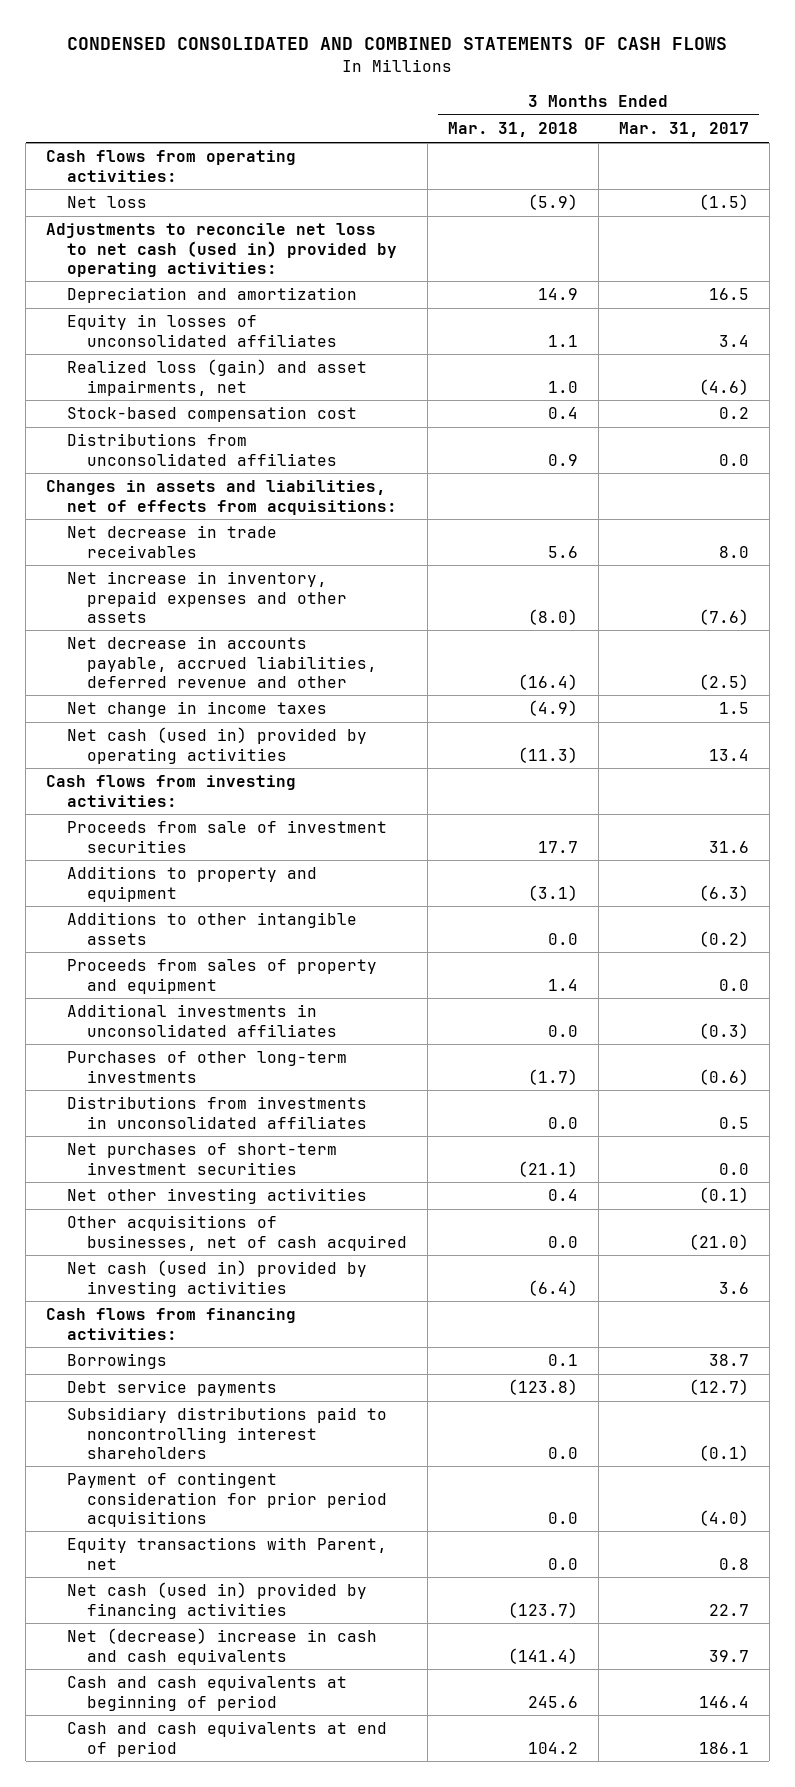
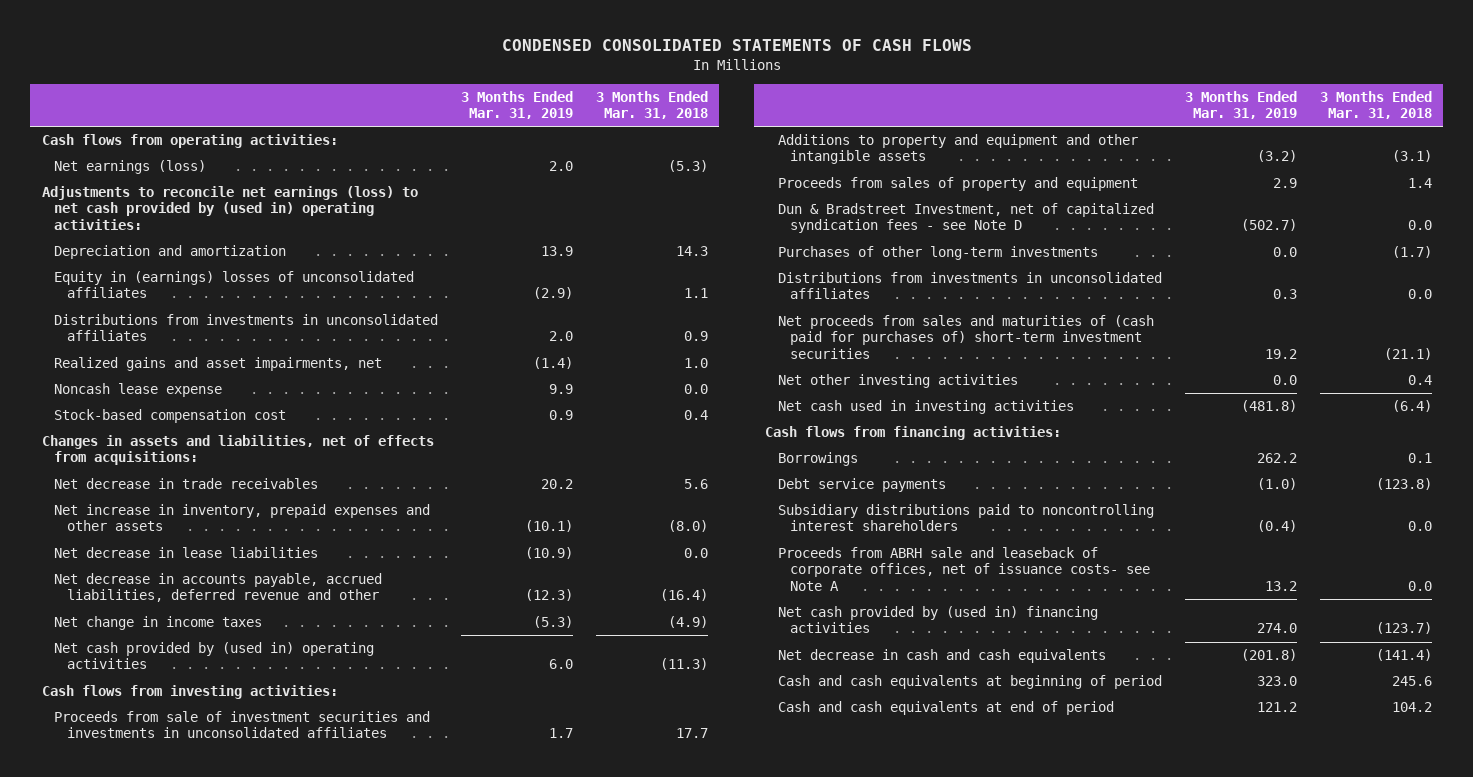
[67,37,728,51] CONDENSED CONSOLIDATED AND COMBINED STATEMENTS OF CASH FLOWS -> [501,39,972,52] CONDENSED CONSOLIDATED STATEMENTS OF CASH FLOWS
[618,122,749,138] Mar. 31, 2017 -> none
none -> [461,90,574,120] 3 Months Ended Mar. 31, 2019
[66,196,147,209] Net loss -> [54,160,207,175] Net earnings (loss)
[528,194,579,211] (5.9) -> [668,160,709,173] (5.3)
[46,223,397,277] Adjustments to reconcile net loss to net cash (used in) provided by operating activities: -> [41,186,418,230] Adjustments to reconcile net earnings (loss) to net cash provided by (used in) operating activities:
[538,288,579,301] 14.9 -> [676,246,709,257] 14.3
[66,314,338,347] Equity in losses of unconsolidated affiliates -> [54,271,415,299] Equity in (earnings) losses of unconsolidated affiliates
none -> [54,314,439,342] Distributions from investments in unconsolidated affiliates
[66,359,367,396] Realized loss (gain) and asset impairments, net -> [54,357,383,372] Realized gains and asset impairments, net
none -> [54,383,223,398] Noncash lease expense
[66,433,338,466] Distributions from unconsolidated affiliates -> none
none -> [54,547,319,559] Net decrease in lease liabilities
[66,727,367,764] Net cash (used in) provided by operating activities -> [54,642,375,670] Net cash provided by (used in) operating activities
[66,912,357,945] Additions to other intangible assets -> none
[66,820,387,853] Proceeds from sale of investment securities -> [54,711,431,739] Proceeds from sale of investment securities and investments in unconsolidated affiliates
[66,866,317,902] Additions to property and equipment -> [777,134,1138,165] Additions to property and equipment and other intangible assets
[66,1004,338,1037] Additional investments in unconsolidated affiliates -> [777,203,1154,234] Dun & Bradstreet Investment, net of capitalized syndication fees - see Note D
[66,1143,337,1175] Net purchases of short-term investment securities -> [777,315,1154,359] Net proceeds from sales and maturities of (cash paid for purchases of) short-term investment securities
[66,1215,408,1251] Other acquisitions of businesses, net of cash acquired -> none
[66,1260,367,1297] Net cash (used in) provided by investing activities -> [777,400,1074,415] Net cash used in investing activities
[66,1472,388,1527] Payment of contingent consideration for prior period acquisitions -> none
[66,1537,387,1570] Equity transactions with Parent, net -> none
none -> [777,547,1151,591] Proceeds from ABRH sale and leaseback of corporate offices, net of issuance costs- see Note A
[66,1582,367,1619] Net cash (used in) provided by financing activities -> [777,606,1098,634] Net cash provided by (used in) financing activities
[66,1628,377,1665] Net (decrease) increase in cash and cash equivalents -> [777,649,1106,664] Net decrease in cash and cash equivalents

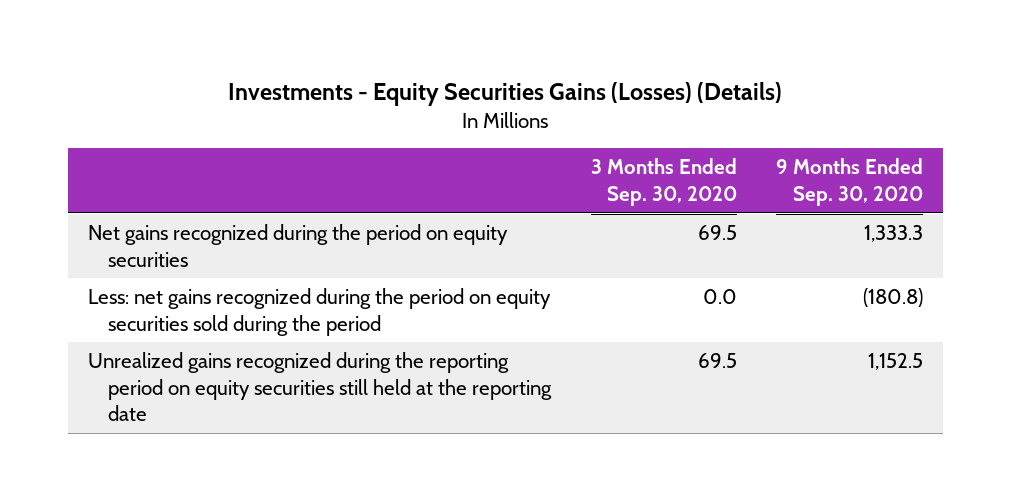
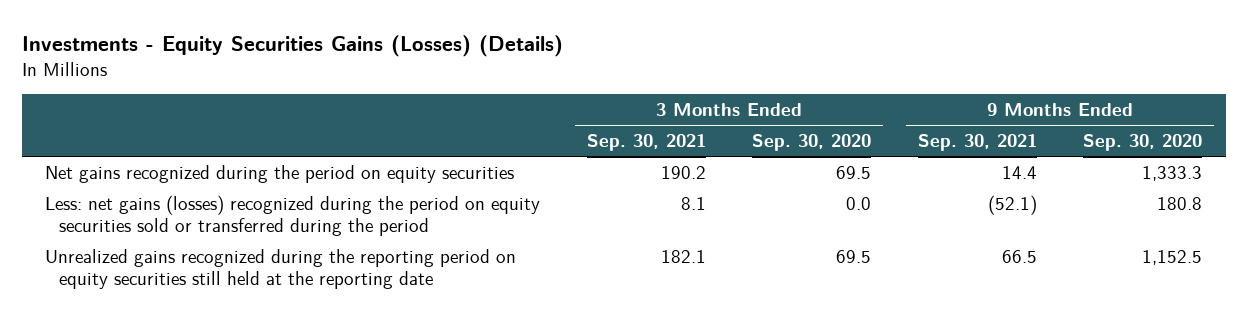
none -> [586,134,706,152] Sep. 30, 2021
none -> [917,134,1037,152] Sep. 30, 2021
[87,288,551,336] Less: net gains recognized during the period on equity securities sold during the period -> [45,195,541,236] Less: net gains (losses) recognized during the period on equity securities sold or transferred during the period
[863,288,924,308] (180.8) -> [1157,197,1203,211] 180.8

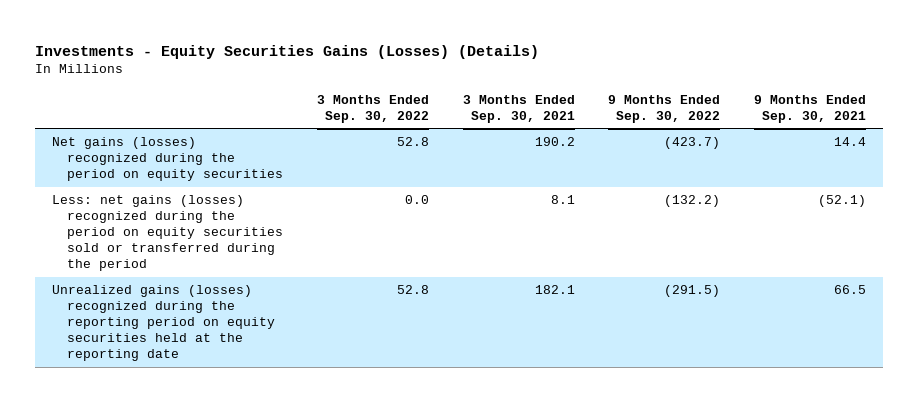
[752,134,872,152] Sep. 30, 2020 -> none
[1083,134,1203,152] Sep. 30, 2020 -> none
none -> [317,94,430,123] 3 Months Ended Sep. 30, 2022
none -> [608,94,721,123] 9 Months Ended Sep. 30, 2022
[45,165,515,184] Net gains recognized during the period on equity securities -> [51,137,284,182] Net gains (losses) recognized during the period on equity securities
[45,249,517,289] Unrealized gains recognized during the reporting period on equity securities still held at the reporting date -> [51,285,276,362] Unrealized gains (losses) recognized during the reporting period on equity securities held at the reporting date

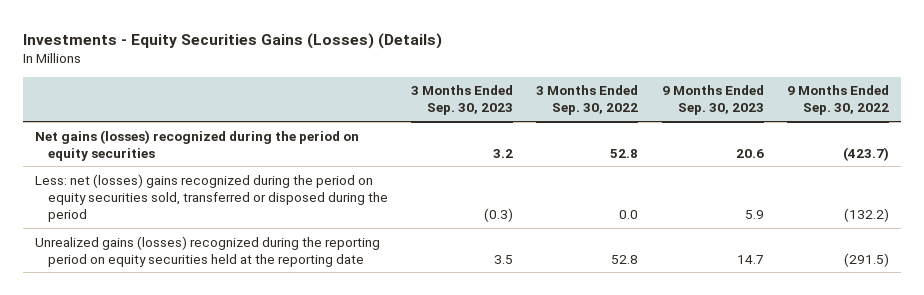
[462,94,575,123] 3 Months Ended Sep. 30, 2021 -> none
[753,94,866,123] 9 Months Ended Sep. 30, 2021 -> none
none -> [410,85,513,116] 3 Months Ended Sep. 30, 2023
none -> [661,85,764,116] 9 Months Ended Sep. 30, 2023
[51,195,284,272] Less: net gains (losses) recognized during the period on equity securities sold or transferred during the period -> [35,173,388,222] Less: net (losses) gains recognized during the period on equity securities sold, transferred or disposed during the period

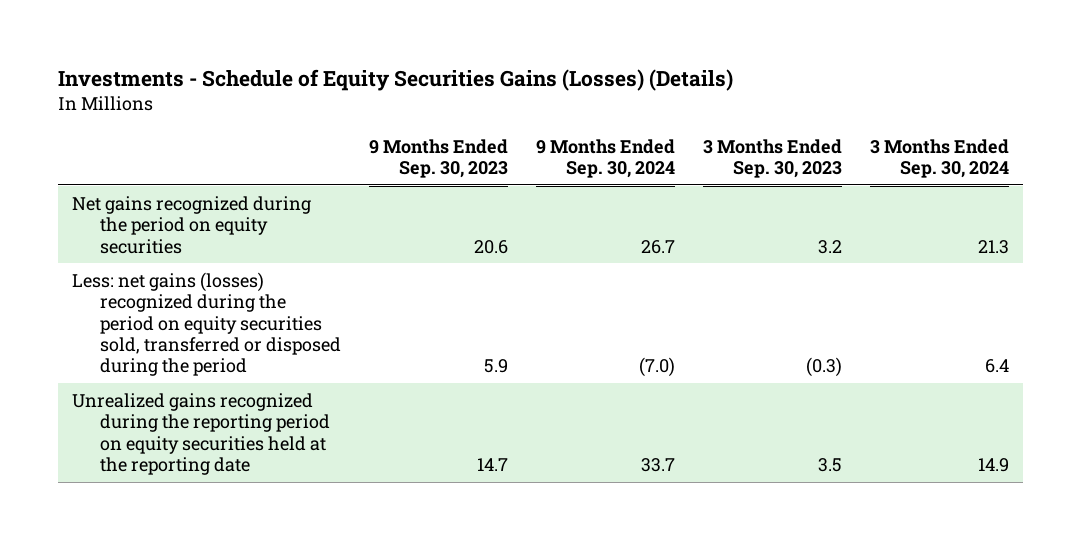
[23,32,443,49] Investments - Equity Securities Gains (Losses) (Details) -> [57,68,733,91] Investments - Schedule of Equity Securities Gains (Losses) (Details)
[536,85,639,116] 3 Months Ended Sep. 30, 2022 -> none
[787,85,890,116] 9 Months Ended Sep. 30, 2022 -> none
none -> [536,138,676,178] 9 Months Ended Sep. 30, 2024
none -> [870,138,1010,178] 3 Months Ended Sep. 30, 2024
[35,129,360,161] Net gains (losses) recognized during the period on equity securities -> [71,195,311,254] Net gains recognized during the period on equity securities
[35,173,388,222] Less: net (losses) gains recognized during the period on equity securities sold, transferred or disposed during the period -> [71,271,342,377] Less: net gains (losses) recognized during the period on equity securities sold, transferred or disposed during the period
[35,235,381,267] Unrealized gains (losses) recognized during the reporting period on equity securities held at the reporting date -> [71,392,331,475] Unrealized gains recognized during the reporting period on equity securities held at the reporting date

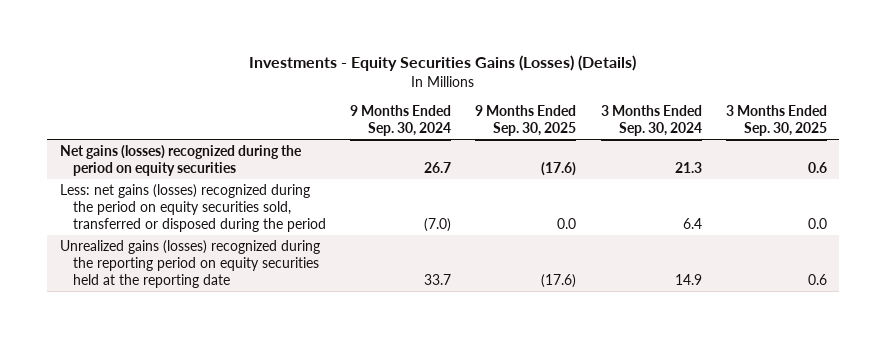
[57,68,733,91] Investments - Schedule of Equity Securities Gains (Losses) (Details) -> [249,55,637,72] Investments - Equity Securities Gains (Losses) (Details)
[369,138,509,178] 9 Months Ended Sep. 30, 2023 -> none
[703,138,843,178] 3 Months Ended Sep. 30, 2023 -> none
none -> [475,105,577,137] 9 Months Ended Sep. 30, 2025
none -> [726,105,828,137] 3 Months Ended Sep. 30, 2025
[71,195,311,254] Net gains recognized during the period on equity securities -> [59,144,302,177] Net gains (losses) recognized during the period on equity securities
[71,392,331,475] Unrealized gains recognized during the reporting period on equity securities held at the reporting date -> [59,239,320,289] Unrealized gains (losses) recognized during the reporting period on equity securities held at the reporting date

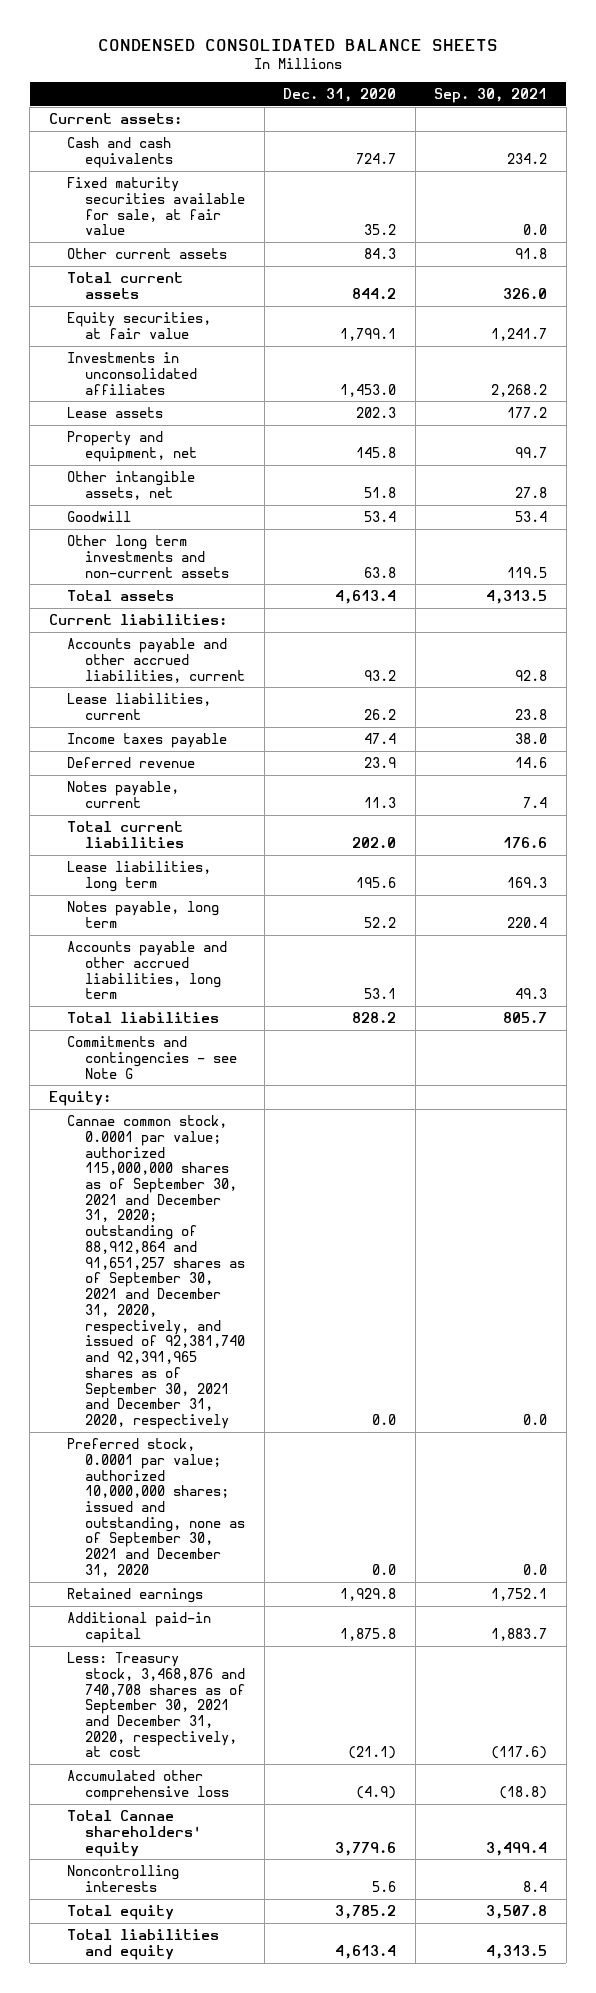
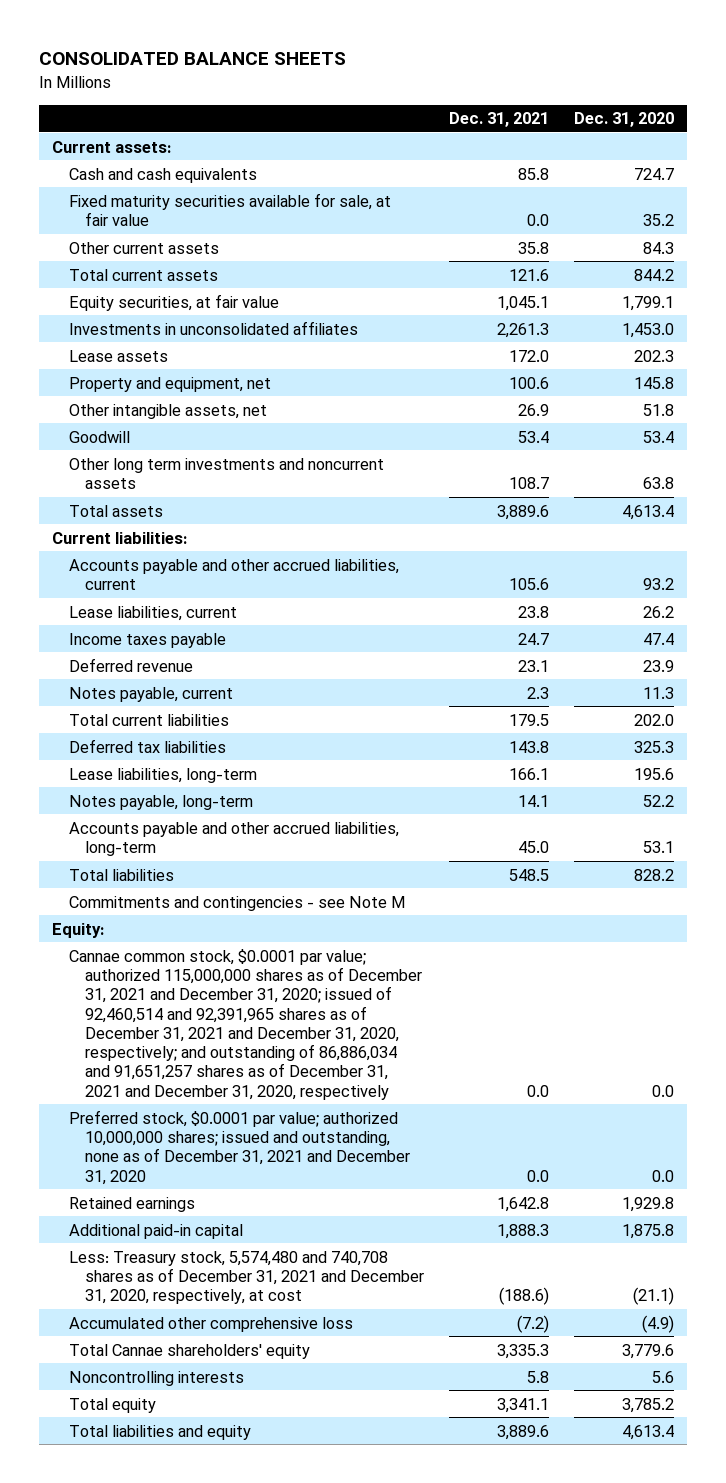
[98,38,499,51] CONDENSED CONSOLIDATED BALANCE SHEETS -> [39,52,347,66] CONSOLIDATED BALANCE SHEETS
[434,87,548,103] Sep. 30, 2021 -> none
none -> [449,112,550,128] Dec. 31, 2021
[67,535,229,578] Other long term investments and non-current assets -> [68,457,384,489] Other long term investments and noncurrent assets
none -> [68,738,226,753] Deferred tax liabilities
[67,861,212,892] Lease liabilities, long term -> [68,767,257,783] Lease liabilities, long-term
[67,901,220,928] Notes payable, long term -> [68,794,253,810] Notes payable, long-term
[67,941,228,1000] Accounts payable and other accrued liabilities, long term -> [68,821,399,856] Accounts payable and other accrued liabilities, long-term
[67,1036,237,1079] Commitments and contingencies - see Note G -> [68,895,406,911] Commitments and contingencies - see Note M
[67,1115,245,1429] Cannae common stock, 0.0001 par value; authorized 115,000,000 shares as of September 30, 2021 and December 31, 2020; outstanding of 88,912,864 and 91,651,257 shares as of September 30, 2021 and December 31, 2020, respectively, and issued of 92,381,740 and 92,391,965 shares as of September 30, 2021 and December 31, 2020, respectively -> [68,948,423,1100] Cannae common stock, $0.0001 par value; authorized 115,000,000 shares as of December 31, 2021 and December 31, 2020; issued of 92,460,514 and 92,391,965 shares as of December 31, 2021 and December 31, 2020, respectively; and outstanding of 86,886,034 and 91,651,257 shares as of December 31, 2021 and December 31, 2020, respectively
[67,1438,245,1577] Preferred stock, 0.0001 par value; authorized 10,000,000 shares; issued and outstanding, none as of September 30, 2021 and December 31, 2020 -> [68,1109,411,1185] Preferred stock, $0.0001 par value; authorized 10,000,000 shares; issued and outstanding, none as of December 31, 2021 and December 31, 2020
[67,1652,245,1758] Less: Treasury stock, 3,468,876 and 740,708 shares as of September 30, 2021 and December 31, 2020, respectively, at cost -> [68,1250,425,1305] Less: Treasury stock, 5,574,480 and 740,708 shares as of December 31, 2021 and December 31, 2020, respectively, at cost

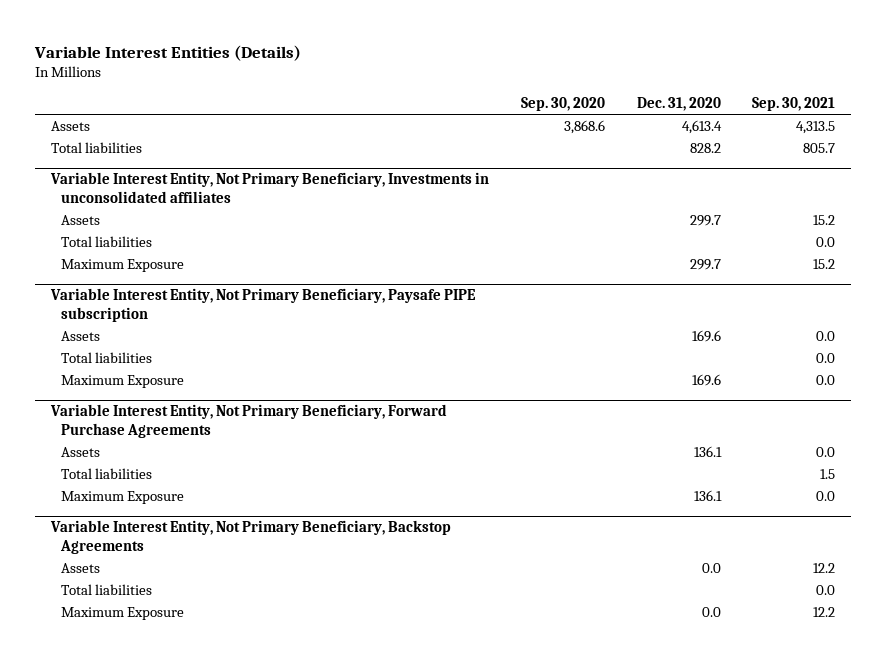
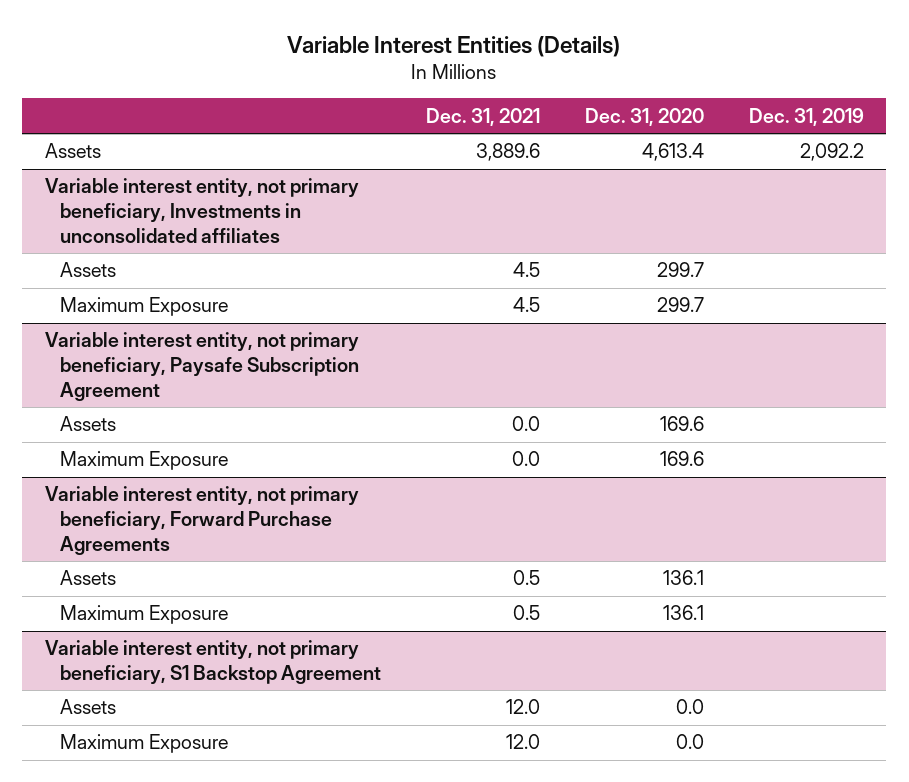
[520,97,605,112] Sep. 30, 2020 -> none
[752,97,836,112] Sep. 30, 2021 -> none
none -> [425,107,540,126] Dec. 31, 2021
none -> [748,107,864,126] Dec. 31, 2019
[50,142,142,154] Total liabilities -> none
[49,172,489,203] Variable Interest Entity, Not Primary Beneficiary, Investments in unconsolidated affiliates -> [44,178,359,243] Variable interest entity, not primary beneficiary, Investments in unconsolidated affiliates
[61,236,153,248] Total liabilities -> none
[49,288,476,322] Variable Interest Entity, Not Primary Beneficiary, Paysafe PIPE subscription -> [44,332,359,401] Variable interest entity, not primary beneficiary, Paysafe Subscription Agreement
[61,352,153,364] Total liabilities -> none
[49,404,447,438] Variable Interest Entity, Not Primary Beneficiary, Forward Purchase Agreements -> [44,486,359,555] Variable interest entity, not primary beneficiary, Forward Purchase Agreements
[61,468,153,480] Total liabilities -> none
[49,520,451,554] Variable Interest Entity, Not Primary Beneficiary, Backstop Agreements -> [44,640,381,685] Variable interest entity, not primary beneficiary, S1 Backstop Agreement
[61,584,153,596] Total liabilities -> none

